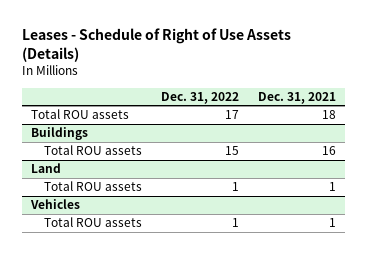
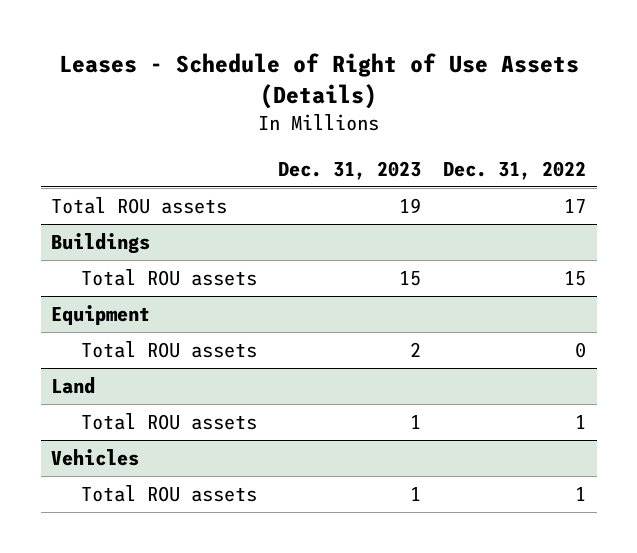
[257,91,336,104] Dec. 31, 2021 -> none
none -> [278,160,422,180] Dec. 31, 2023
none -> [51,305,151,326] Equipment
none -> [80,341,257,359] Total ROU assets

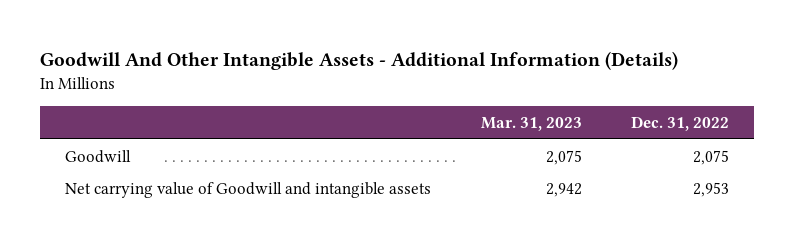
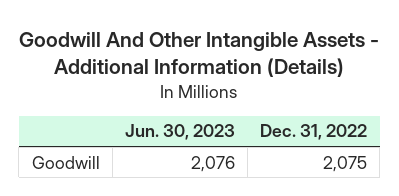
[480,117,582,132] Mar. 31, 2023 -> none
none -> [124,124,235,141] Jun. 30, 2023
[64,181,431,198] Net carrying value of Goodwill and intangible assets -> none

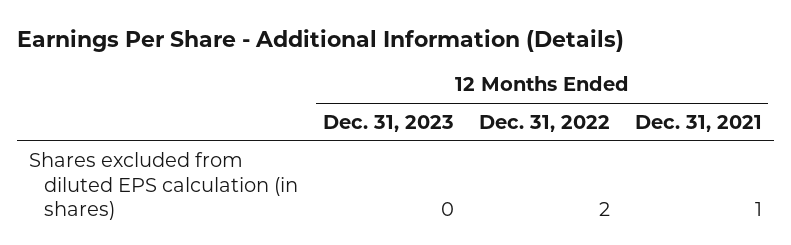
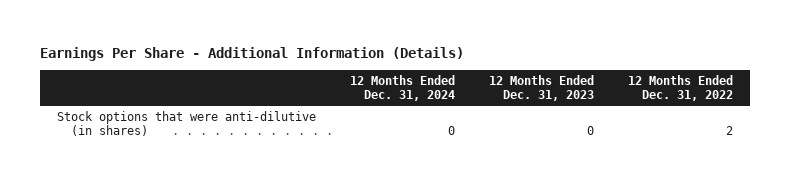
[634,114,762,132] Dec. 31, 2021 -> none
none -> [350,74,456,102] 12 Months Ended Dec. 31, 2024
[29,152,298,221] Shares excluded from diluted EPS calculation (in shares) -> [57,110,317,136] Stock options that were anti-dilutive (in shares)

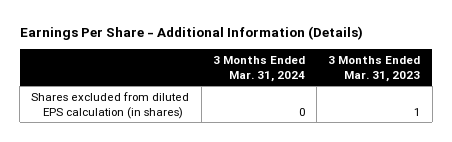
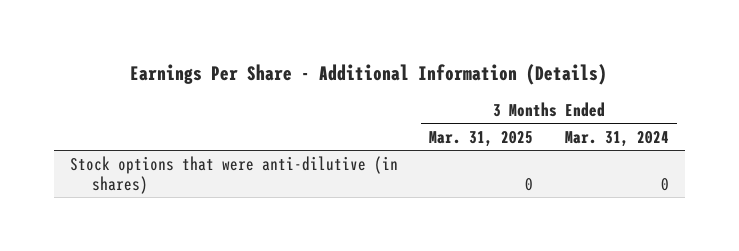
[328,55,421,82] 3 Months Ended Mar. 31, 2023 -> none
none -> [429,130,534,147] Mar. 31, 2025
[31,91,190,119] Shares excluded from diluted EPS calculation (in shares) -> [69,156,398,194] Stock options that were anti-dilutive (in shares)

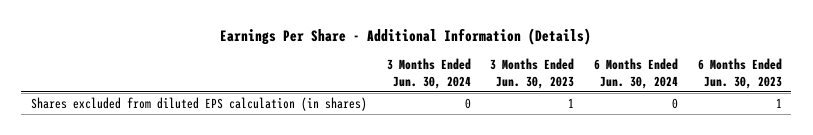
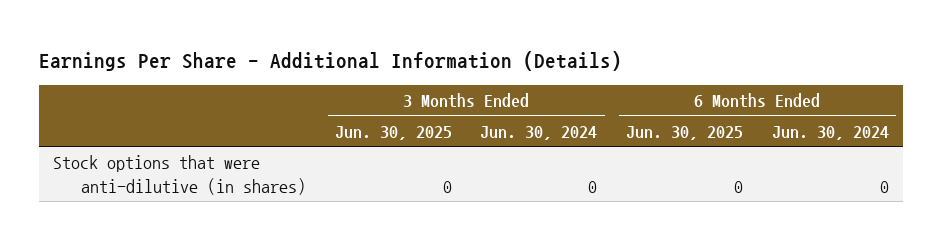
[490,58,575,89] 3 Months Ended Jun. 30, 2023 -> none
[697,58,782,89] 6 Months Ended Jun. 30, 2023 -> none
none -> [334,125,452,140] Jun. 30, 2025
none -> [625,125,743,140] Jun. 30, 2025
[31,96,368,111] Shares excluded from diluted EPS calculation (in shares) -> [53,155,307,195] Stock options that were anti-dilutive (in shares)

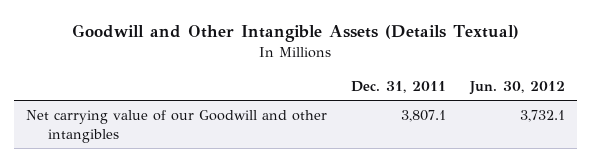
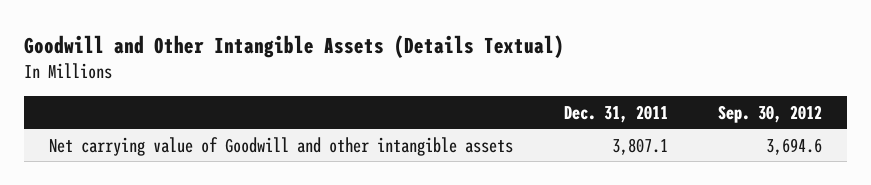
[468,81,565,96] Jun. 30, 2012 -> none
none -> [718,104,823,123] Sep. 30, 2012
[26,110,328,144] Net carrying value of our Goodwill and other intangibles -> [49,136,514,156] Net carrying value of Goodwill and other intangible assets

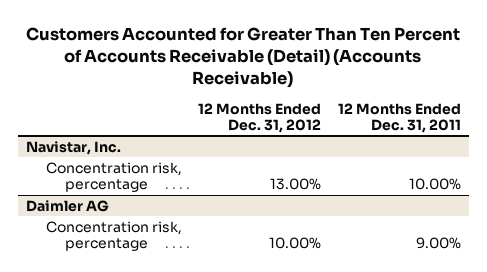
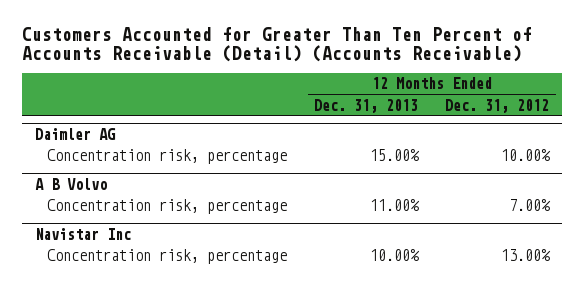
[337,102,461,133] 12 Months Ended Dec. 31, 2011 -> none
none -> [314,98,419,113] Dec. 31, 2013
[25,140,121,155] Navistar, Inc. -> none
[45,161,182,193] Concentration risk, percentage -> none
none -> [35,177,108,190] A B Volvo
none -> [47,199,288,215] Concentration risk, percentage
none -> [35,227,132,240] Navistar Inc
none -> [47,249,288,265] Concentration risk, percentage

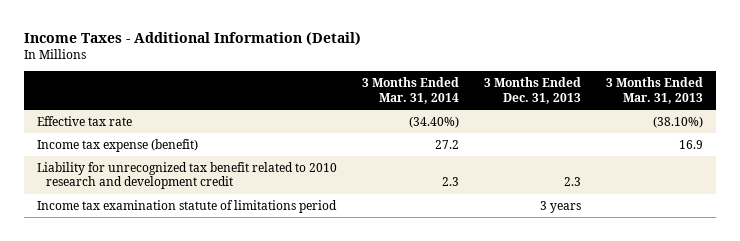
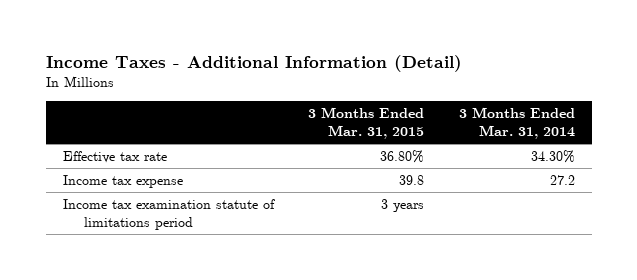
[484,77,582,104] 3 Months Ended Dec. 31, 2013 -> none
[606,77,704,104] 3 Months Ended Mar. 31, 2013 -> none
none -> [308,106,425,139] 3 Months Ended Mar. 31, 2015
[36,161,337,190] Liability for unrecognized tax benefit related to 2010 research and development credit -> none
[408,115,459,128] (34.40%) -> [530,149,575,163] 34.30%
[36,138,198,152] Income tax expense (benefit) -> [62,174,183,188] Income tax expense

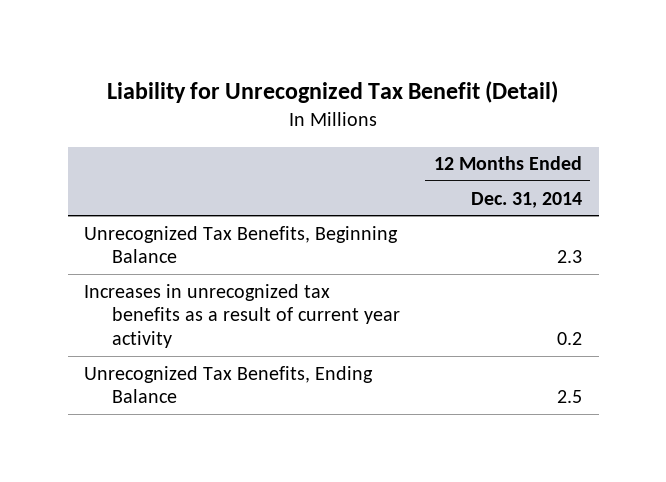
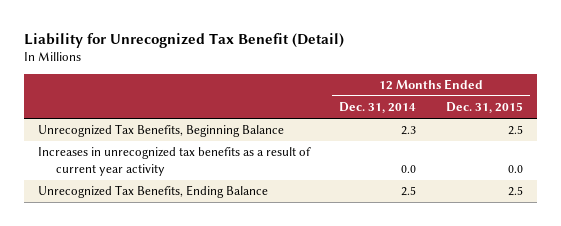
none -> [445,102,523,114] Dec. 31, 2015
[556,332,582,346] 0.2 -> [401,164,417,173] 0.0

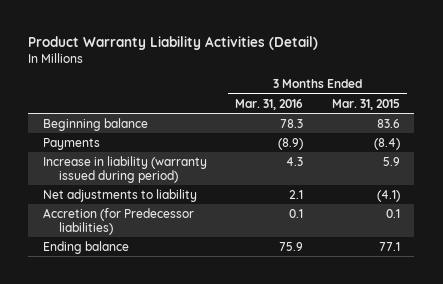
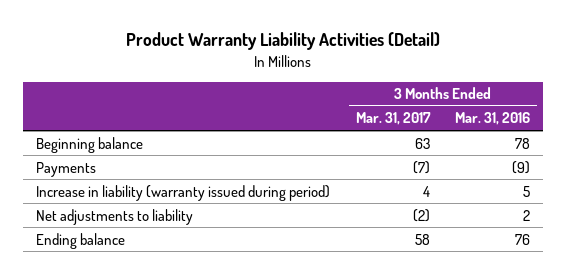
[331,98,400,110] Mar. 31, 2015 -> none
none -> [355,112,431,126] Mar. 31, 2017
[42,207,194,235] Accretion (for Predecessor liabilities) -> none
[280,118,304,128] 78.3 -> [515,137,531,149] 78
[278,137,304,150] (8.9) -> [512,160,531,174] (9)
[286,156,304,166] 4.3 -> [523,185,531,197] 5
[289,189,304,199] 2.1 -> [523,209,531,221] 2
[279,241,304,251] 75.9 -> [515,233,531,245] 76

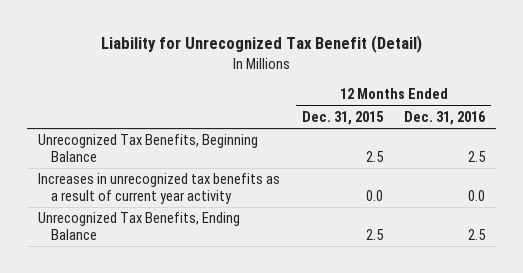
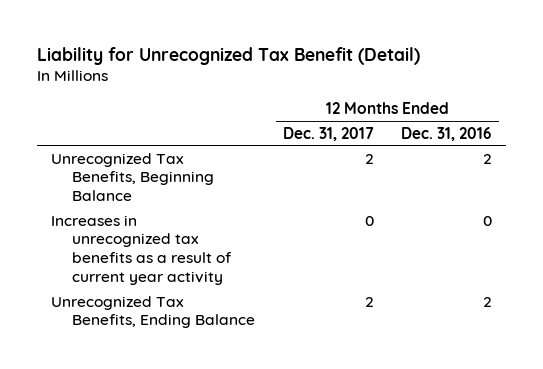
[301,110,384,125] Dec. 31, 2015 -> none
none -> [282,126,374,141] Dec. 31, 2017
[468,150,487,162] 2.5 -> [483,153,493,164] 2
[468,189,486,201] 0.0 -> [483,215,493,226] 0
[468,228,487,240] 2.5 -> [483,296,493,307] 2

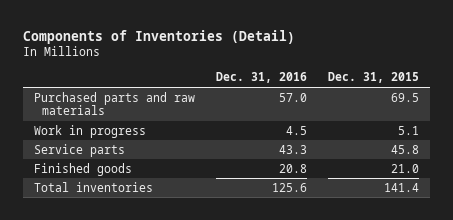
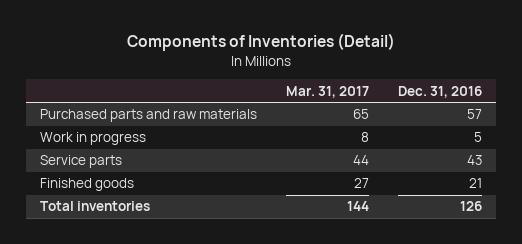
[328,72,420,84] Dec. 31, 2015 -> none
none -> [286,85,370,98] Mar. 31, 2017
[278,92,307,102] 57.0 -> [466,109,482,120] 57
[285,125,307,135] 4.5 -> [473,132,482,143] 5
[278,144,307,154] 43.3 -> [466,155,482,166] 43
[278,163,307,173] 20.8 -> [468,178,482,189] 21
[271,182,307,192] 125.6 -> [459,201,482,212] 126

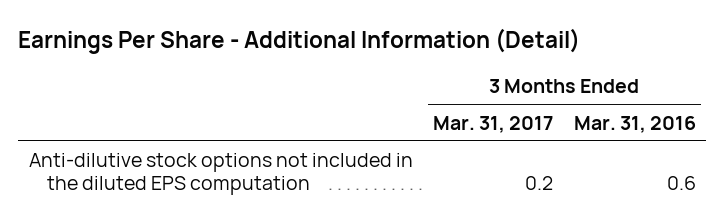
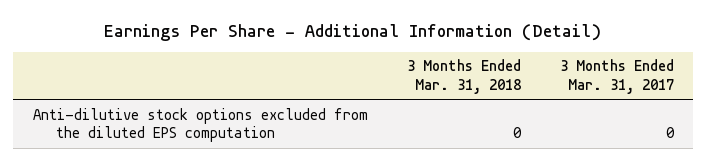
[573,115,696,133] Mar. 31, 2016 -> none
none -> [406,59,521,94] 3 Months Ended Mar. 31, 2018
[28,153,413,195] Anti-dilutive stock options not included in the diluted EPS computation -> [32,107,368,143] Anti-dilutive stock options excluded from the diluted EPS computation
[525,175,554,190] 0.2 -> [665,127,675,139] 0

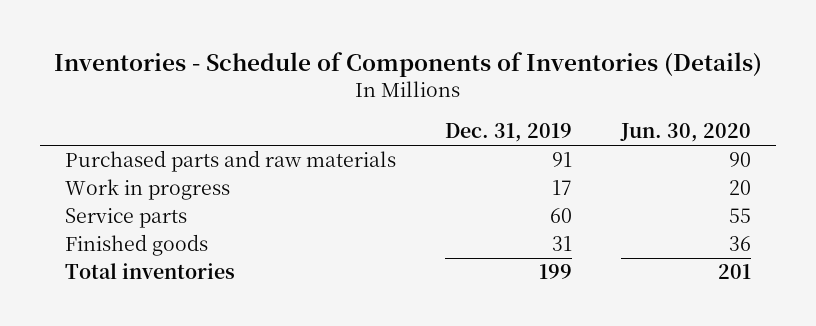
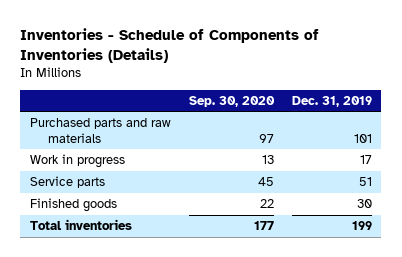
[620,123,752,143] Jun. 30, 2020 -> none
none -> [188,95,275,107] Sep. 30, 2020
[552,152,573,168] 91 -> [354,133,373,143] 101
[550,208,573,224] 60 -> [359,177,373,187] 51
[552,236,573,252] 31 -> [357,199,373,209] 30

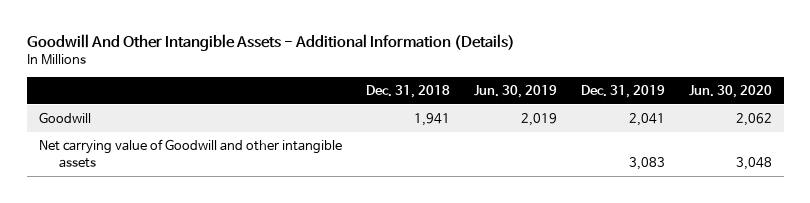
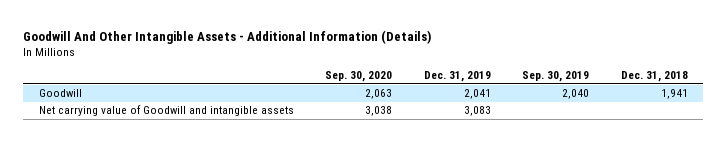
[473,85,557,99] Jun. 30, 2019 -> none
[688,85,772,99] Jun. 30, 2020 -> none
none -> [325,71,393,83] Sep. 30, 2020
none -> [522,71,590,83] Sep. 30, 2019
[38,139,342,168] Net carrying value of Goodwill and other intangible assets -> [38,105,294,117] Net carrying value of Goodwill and intangible assets

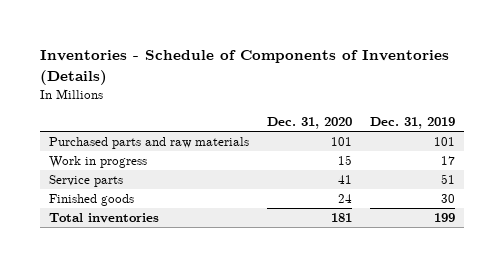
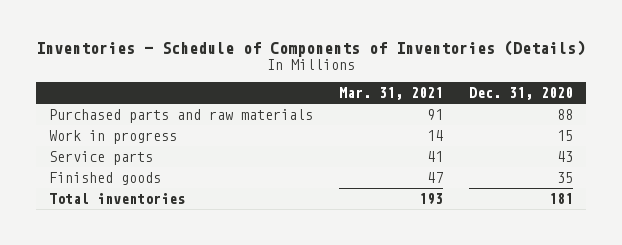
[370,117,456,130] Dec. 31, 2019 -> none
none -> [339,87,444,101] Mar. 31, 2021
[331,137,353,147] 101 -> [557,109,574,121] 88
[338,175,353,185] 41 -> [557,151,574,163] 43
[338,194,353,204] 24 -> [557,172,574,184] 35

